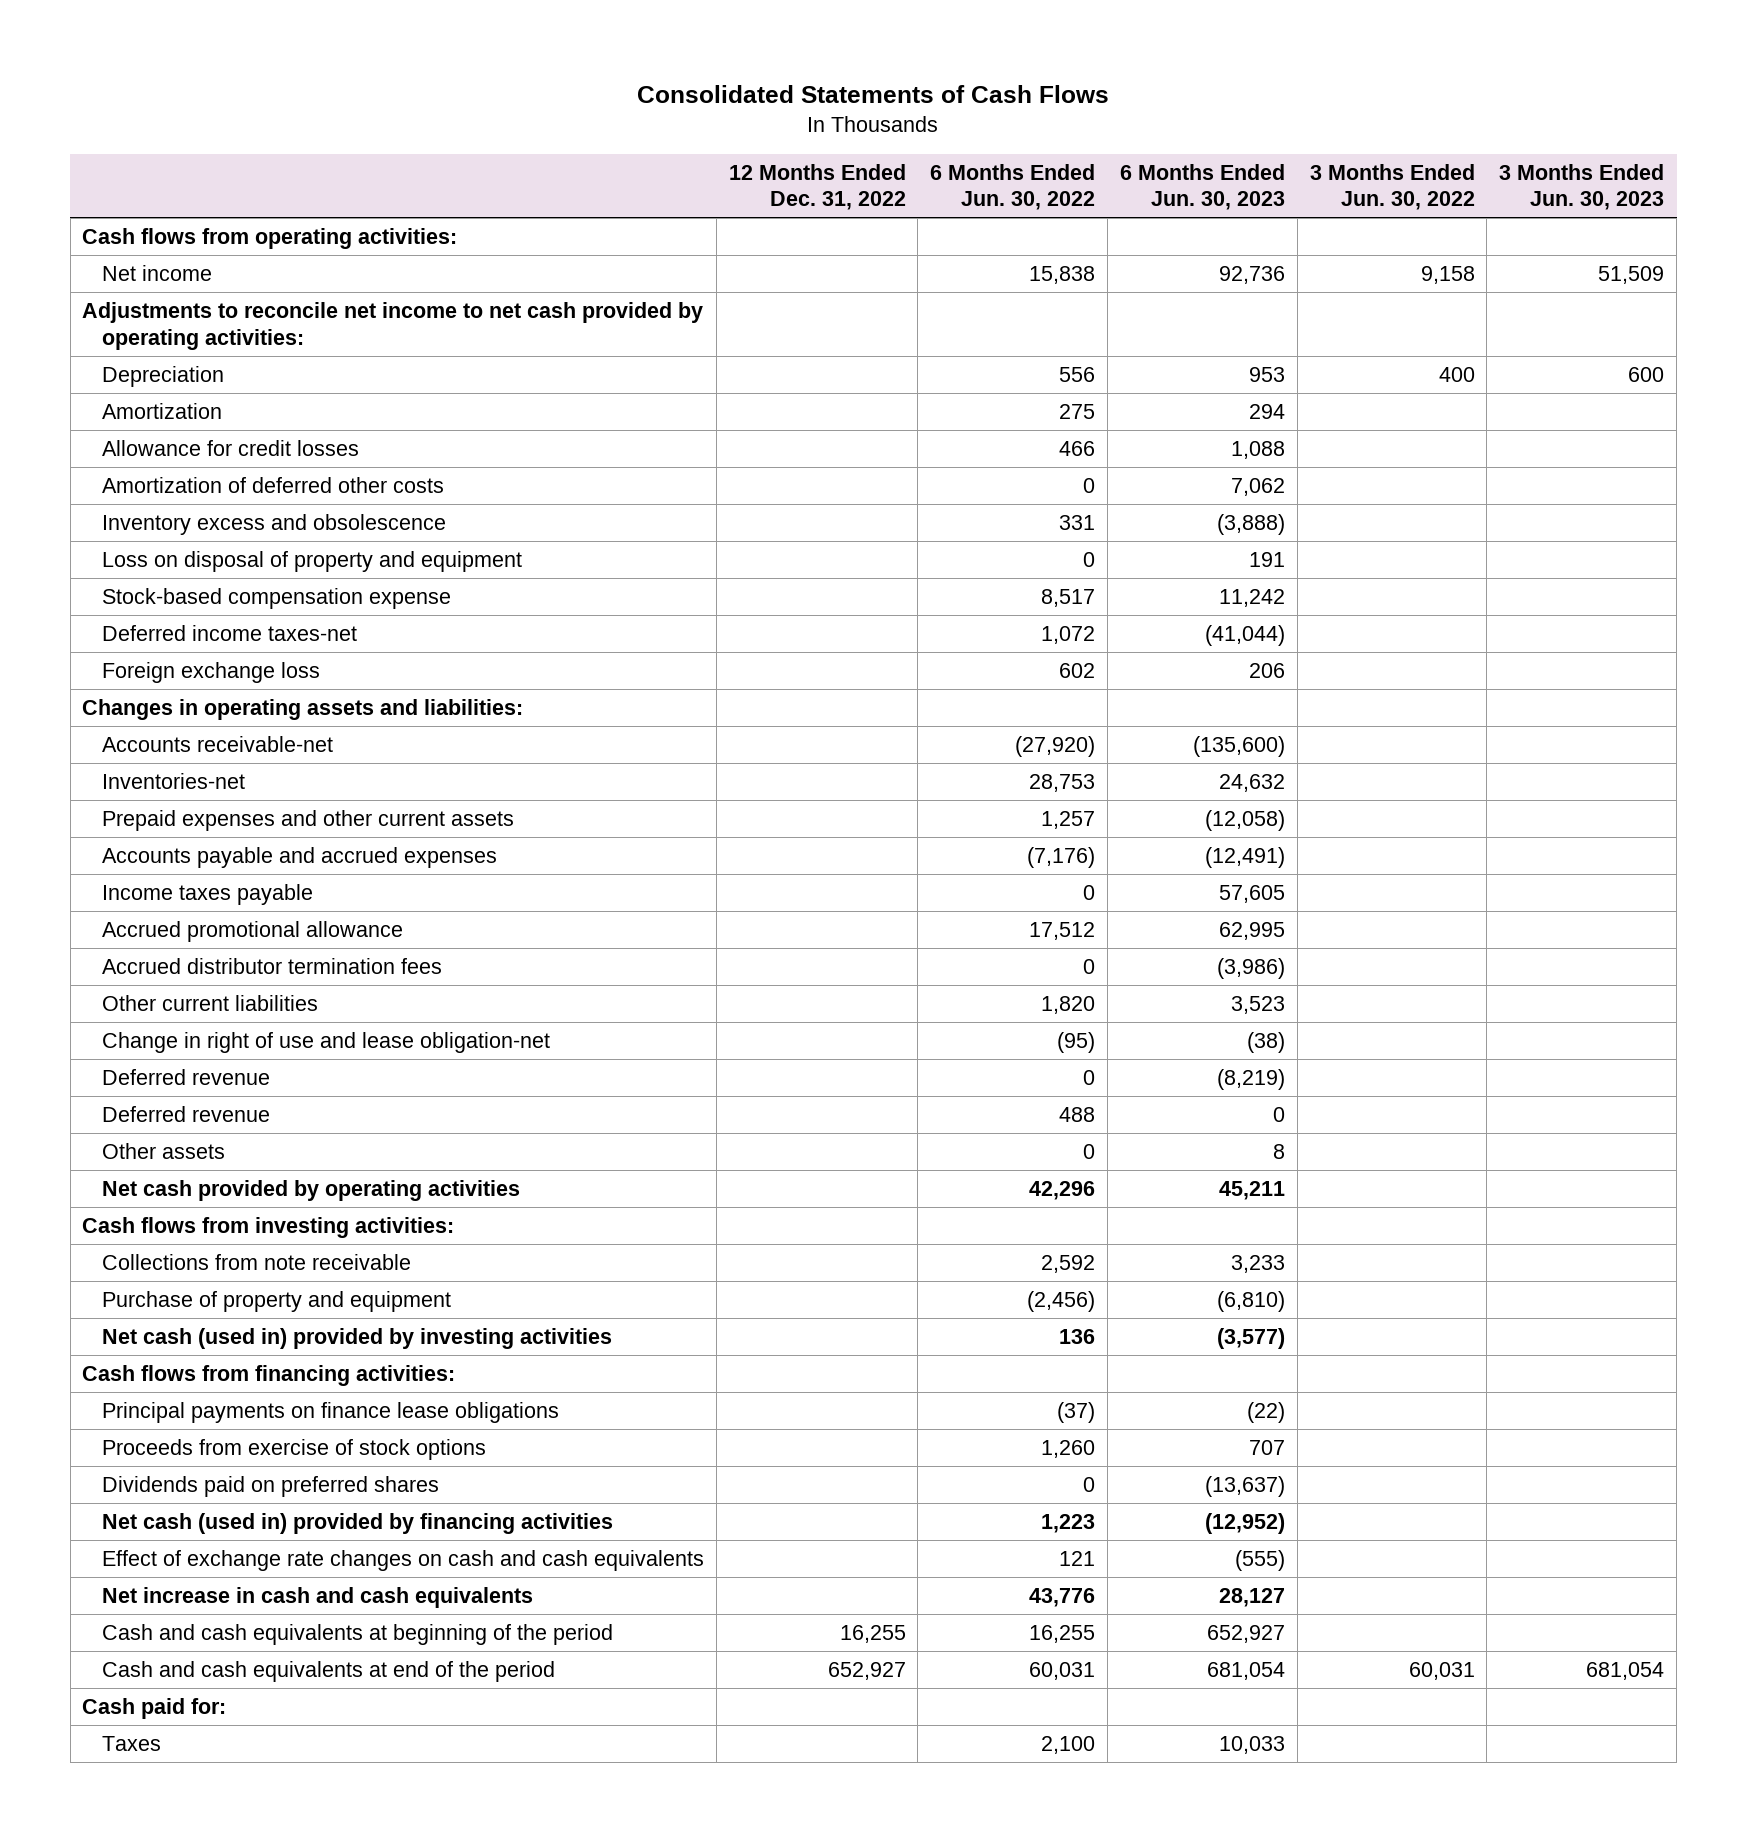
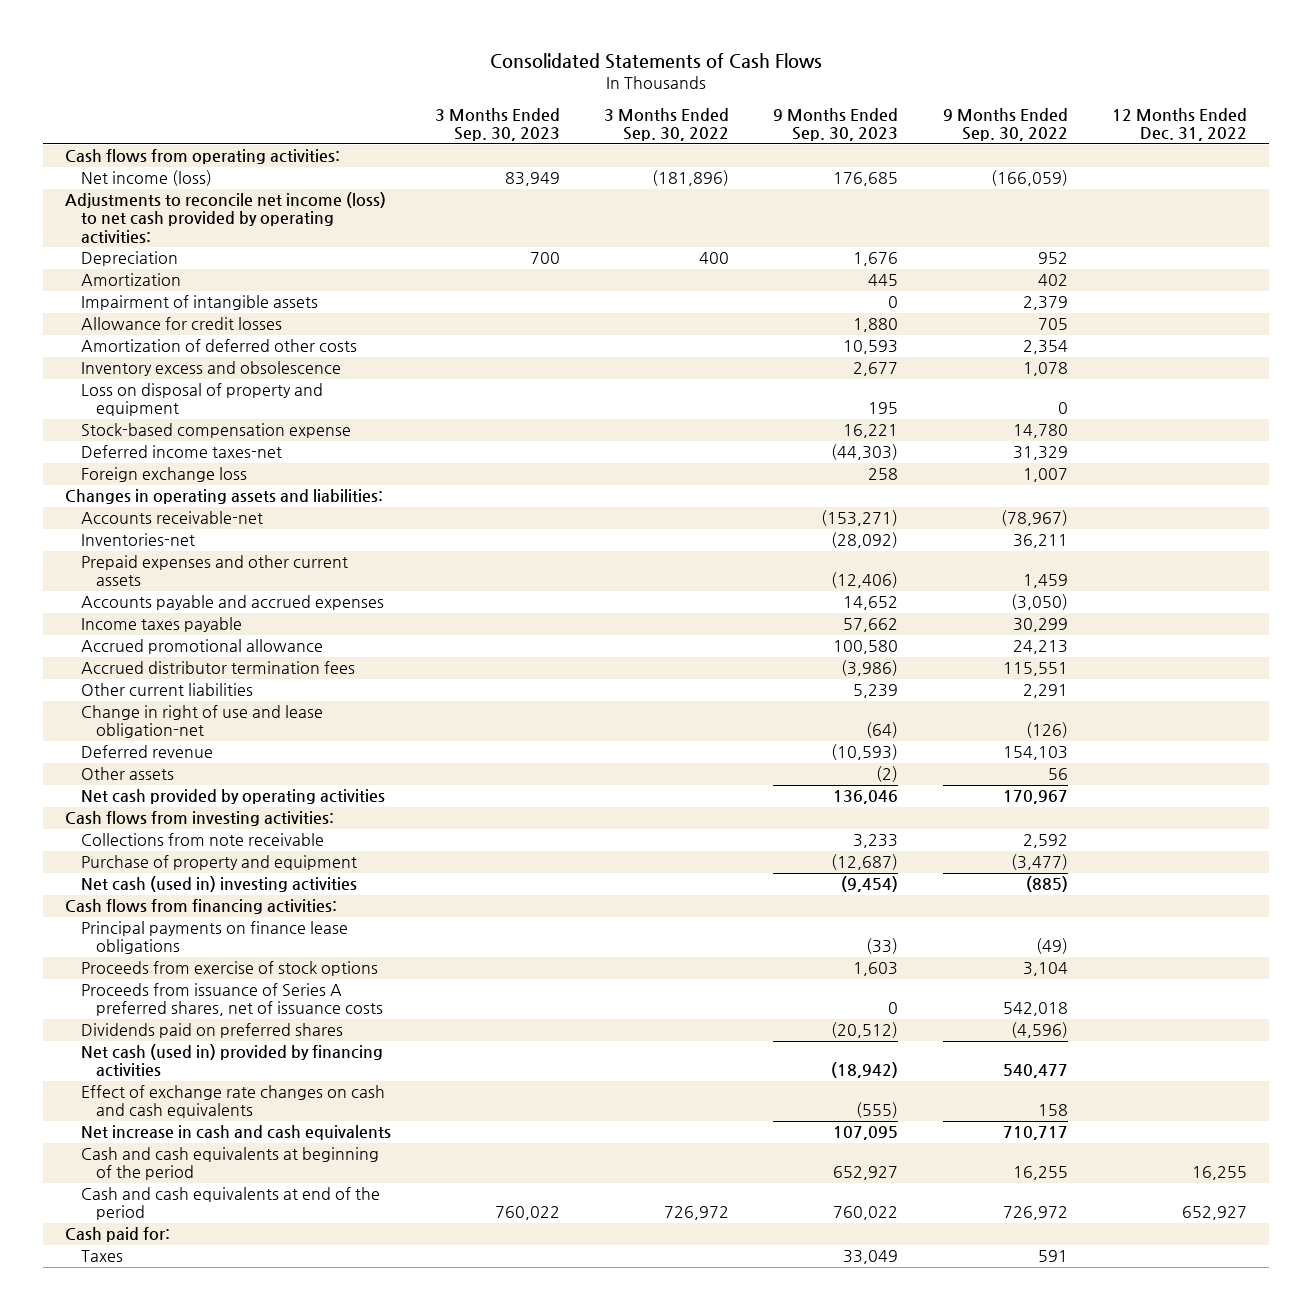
[930,163,1096,211] 6 Months Ended Jun. 30, 2022 -> none
[1119,163,1285,211] 6 Months Ended Jun. 30, 2023 -> none
[1309,163,1475,211] 3 Months Ended Jun. 30, 2022 -> none
[1499,163,1665,211] 3 Months Ended Jun. 30, 2023 -> none
none -> [434,108,560,142] 3 Months Ended Sep. 30, 2023
none -> [604,108,730,142] 3 Months Ended Sep. 30, 2022
none -> [773,108,899,142] 9 Months Ended Sep. 30, 2023
none -> [942,108,1068,142] 9 Months Ended Sep. 30, 2022
[101,264,212,281] Net income -> [80,170,212,187] Net income (loss)
[82,301,704,350] Adjustments to reconcile net income to net cash provided by operating activities: -> [65,192,387,244] Adjustments to reconcile net income (loss) to net cash provided by operating activities:
none -> [80,295,318,311] Impairment of intangible assets
[101,1105,270,1122] Deferred revenue -> none
[101,1327,612,1349] Net cash (used in) provided by investing activities -> [80,876,357,893] Net cash (used in) investing activities
none -> [80,983,384,1017] Proceeds from issuance of Series A preferred shares, net of issuance costs

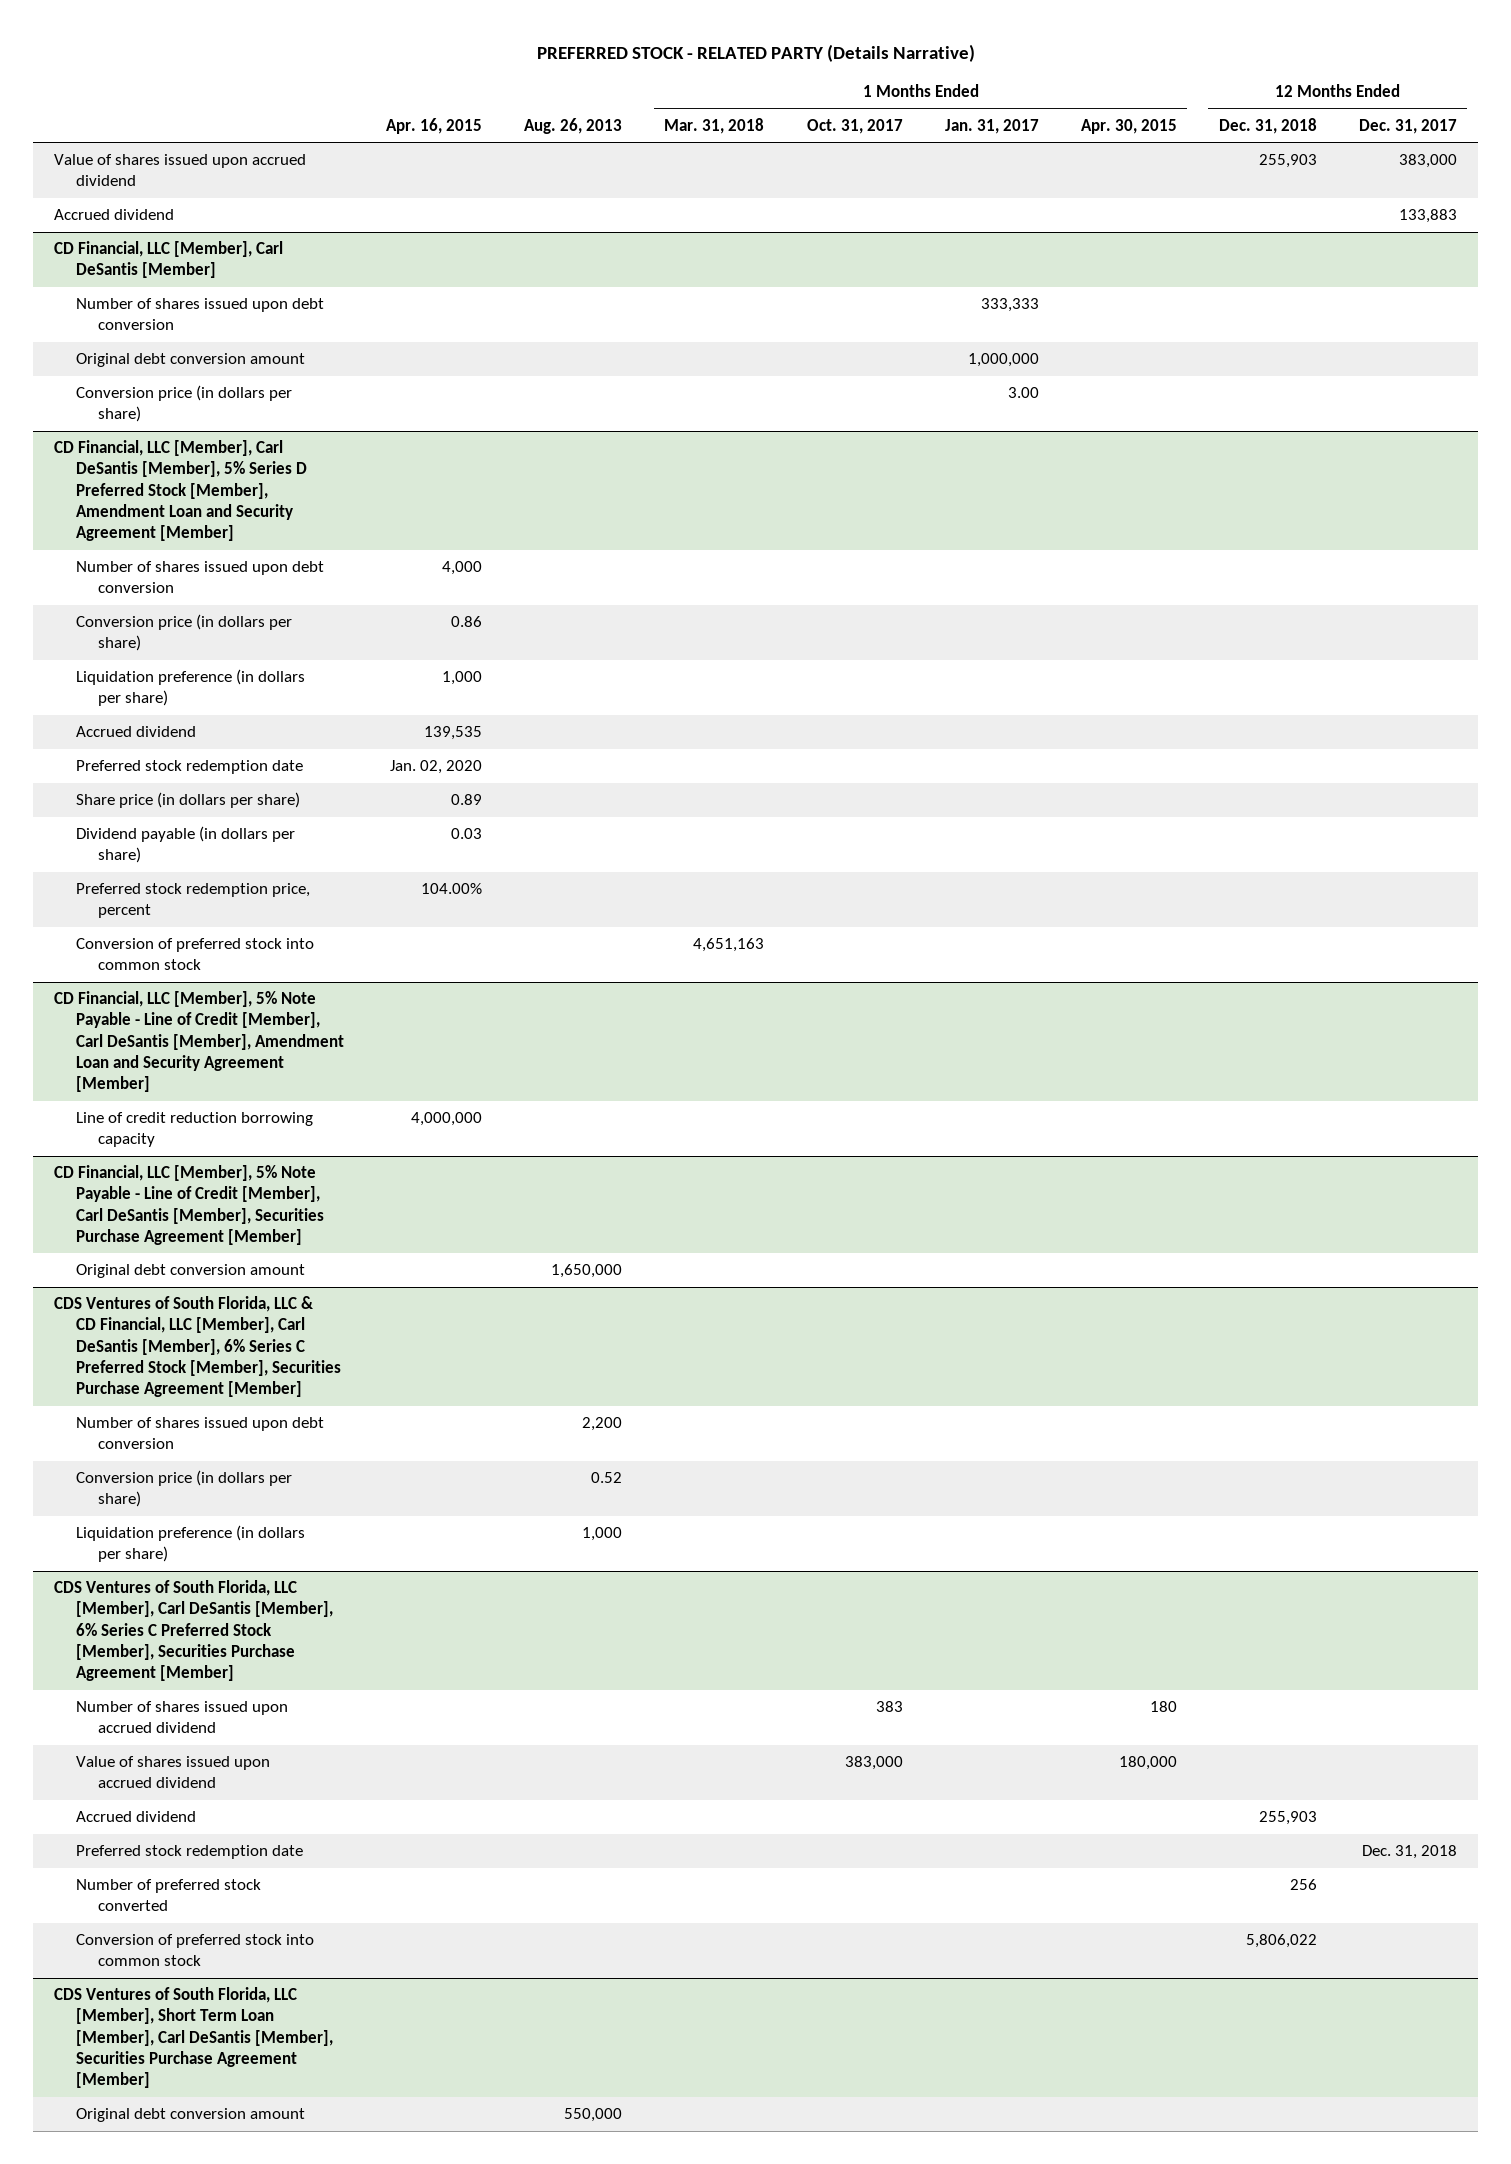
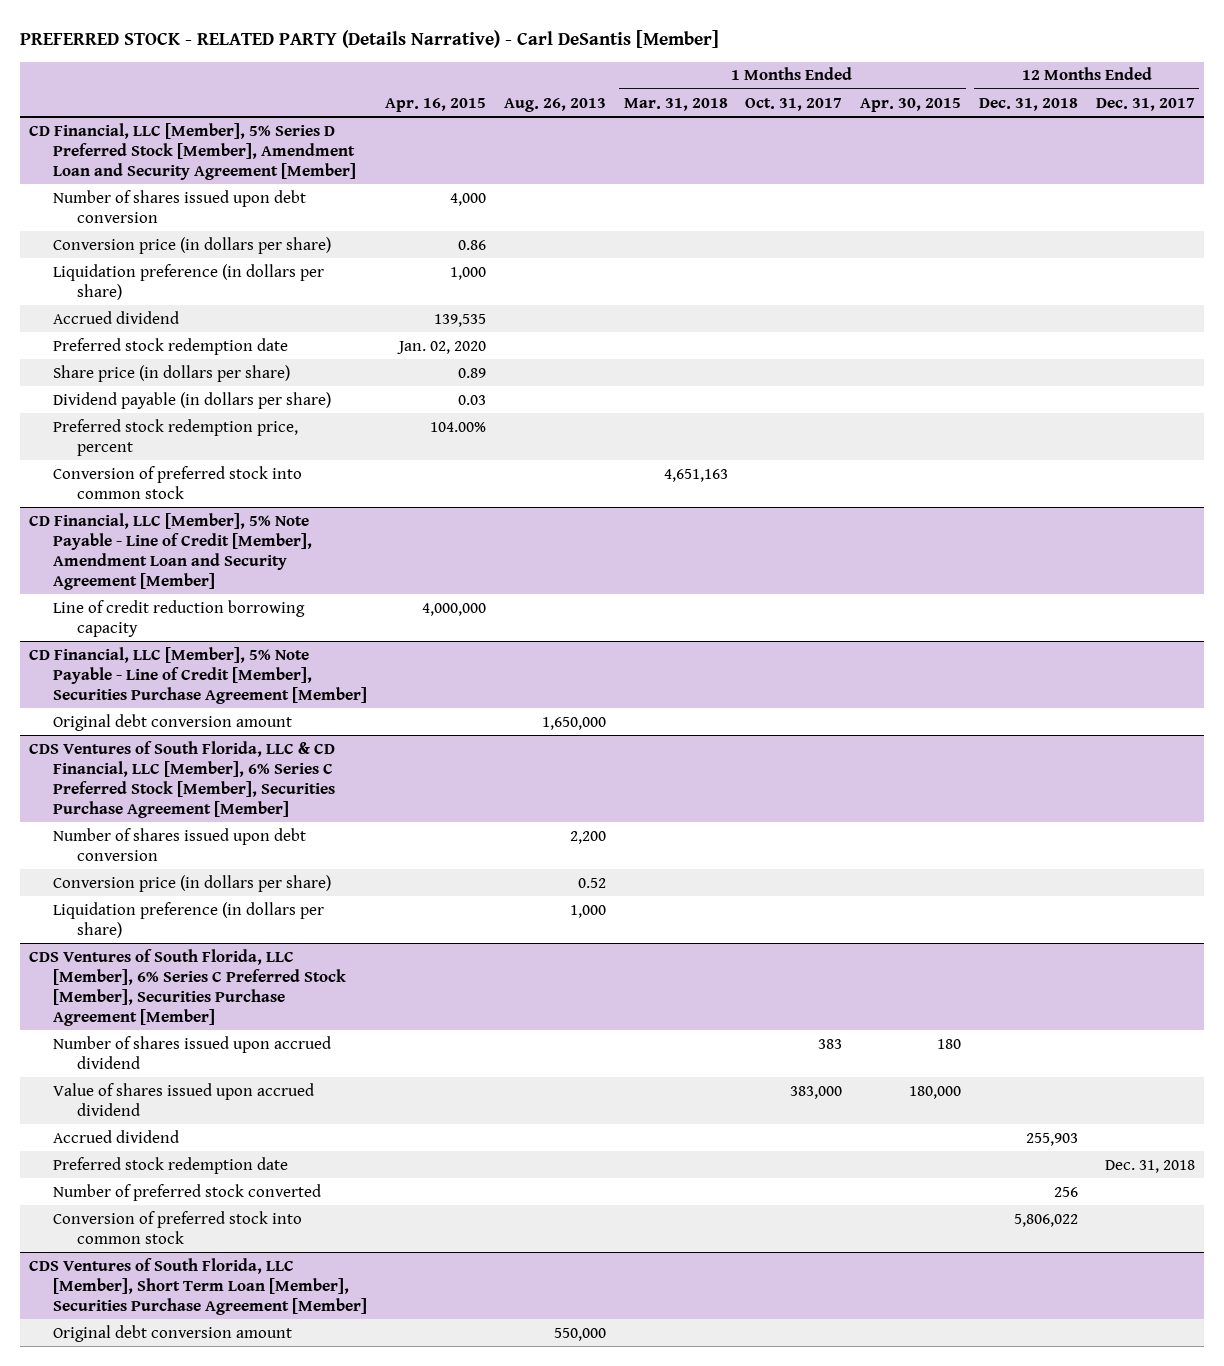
[536,43,975,62] PREFERRED STOCK - RELATED PARTY (Details Narrative) -> [20,30,720,49] PREFERRED STOCK - RELATED PARTY (Details Narrative) - Carl DeSantis [Member]
[944,119,1039,135] Jan. 31, 2017 -> none
[54,154,307,187] Value of shares issued upon accrued dividend -> none
[54,209,175,221] Accrued dividend -> none
[54,241,284,279] CD Financial, LLC [Member], Carl DeSantis [Member] -> none
[76,298,325,331] Number of shares issued upon debt conversion -> none
[76,353,306,368] Original debt conversion amount -> none
[76,385,293,423] Conversion price (in dollars per share) -> none
[54,440,308,542] CD Financial, LLC [Member], Carl DeSantis [Member], 5% Series D Preferred Stock [Member], Amendment Loan and Security Agreement [Member] -> [29,122,357,180] CD Financial, LLC [Member], 5% Series D Preferred Stock [Member], Amendment Loan and Security Agreement [Member]
[54,991,345,1093] CD Financial, LLC [Member], 5% Note Payable - Line of Credit [Member], Carl DeSantis [Member], Amendment Loan and Security Agreement [Member] -> [29,512,313,590] CD Financial, LLC [Member], 5% Note Payable - Line of Credit [Member], Amendment Loan and Security Agreement [Member]
[54,1165,325,1245] CD Financial, LLC [Member], 5% Note Payable - Line of Credit [Member], Carl DeSantis [Member], Securities Purchase Agreement [Member] -> [29,646,368,704] CD Financial, LLC [Member], 5% Note Payable - Line of Credit [Member], Securities Purchase Agreement [Member]
[54,1296,342,1398] CDS Ventures of South Florida, LLC & CD Financial, LLC [Member], Carl DeSantis [Member], 6% Series C Preferred Stock [Member], Securities Purchase Agreement [Member] -> [29,740,336,818] CDS Ventures of South Florida, LLC & CD Financial, LLC [Member], 6% Series C Preferred Stock [Member], Securities Purchase Agreement [Member]
[54,1580,334,1682] CDS Ventures of South Florida, LLC [Member], Carl DeSantis [Member], 6% Series C Preferred Stock [Member], Securities Purchase Agreement [Member] -> [29,948,347,1026] CDS Ventures of South Florida, LLC [Member], 6% Series C Preferred Stock [Member], Securities Purchase Agreement [Member]
[54,1987,334,2089] CDS Ventures of South Florida, LLC [Member], Short Term Loan [Member], Carl DeSantis [Member], Securities Purchase Agreement [Member] -> [29,1257,368,1315] CDS Ventures of South Florida, LLC [Member], Short Term Loan [Member], Securities Purchase Agreement [Member]

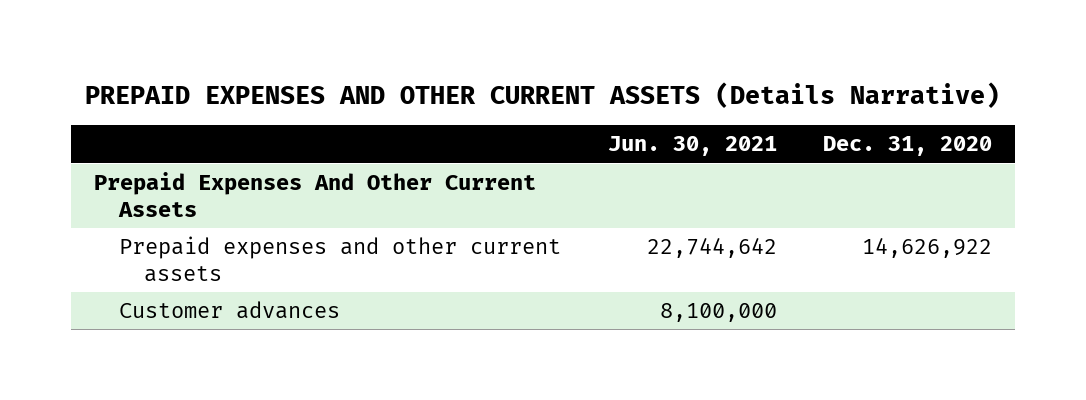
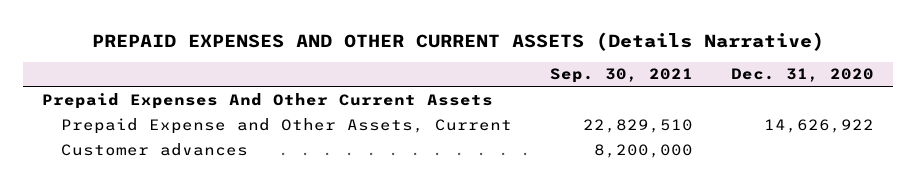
[607,136,777,157] Jun. 30, 2021 -> none
none -> [549,68,693,84] Sep. 30, 2021
[119,236,562,283] Prepaid expenses and other current assets -> [61,117,513,134] Prepaid Expense and Other Assets, Current

